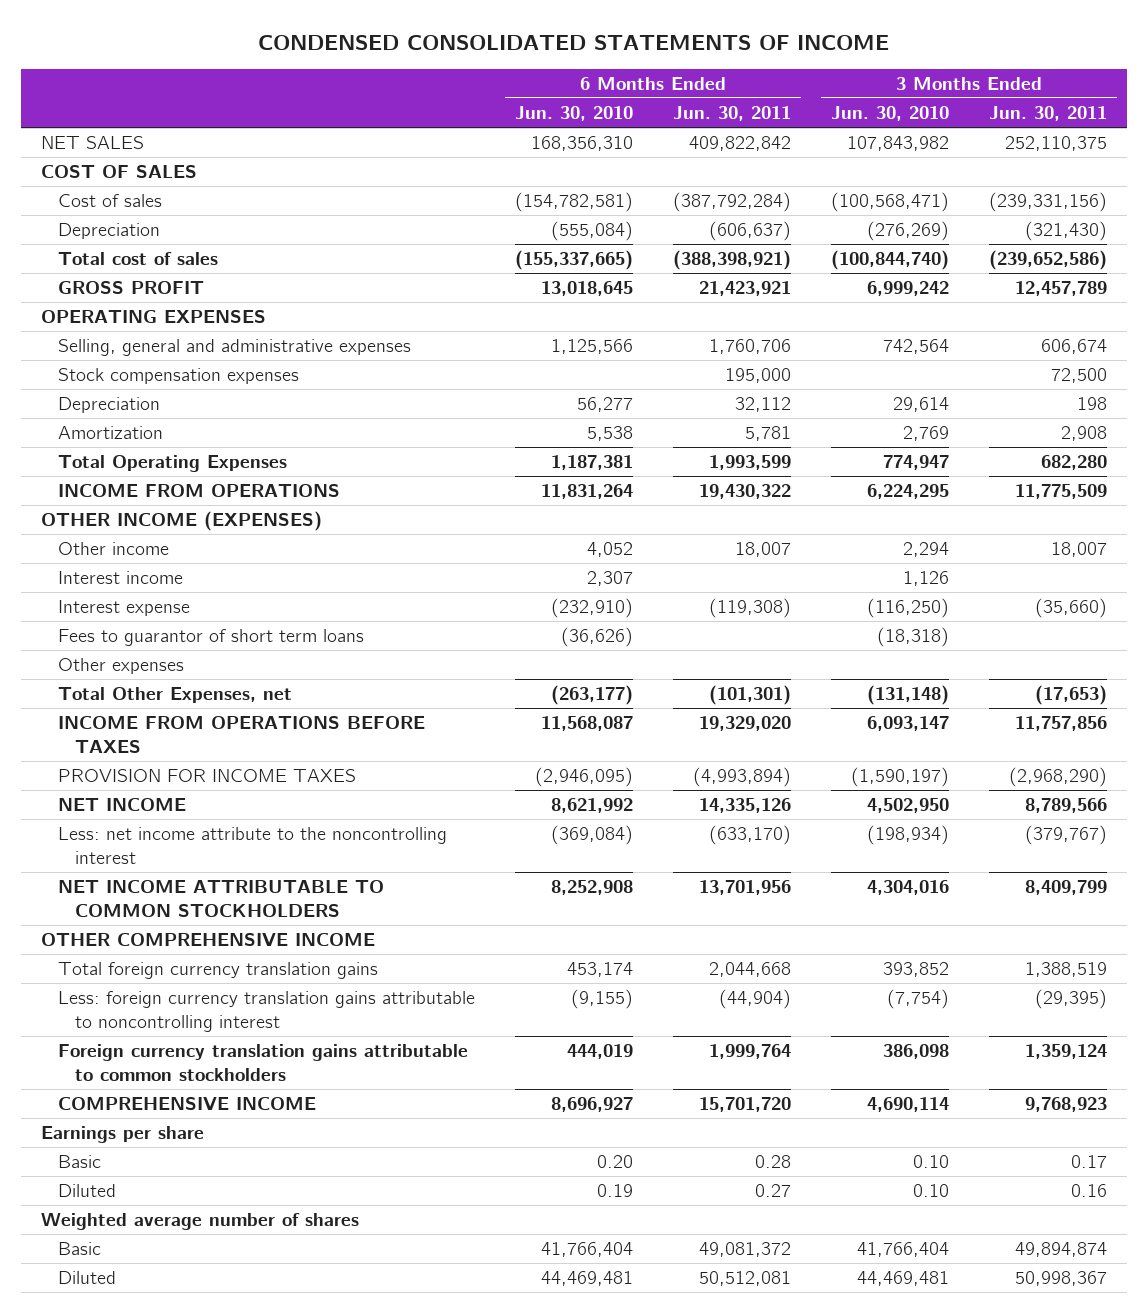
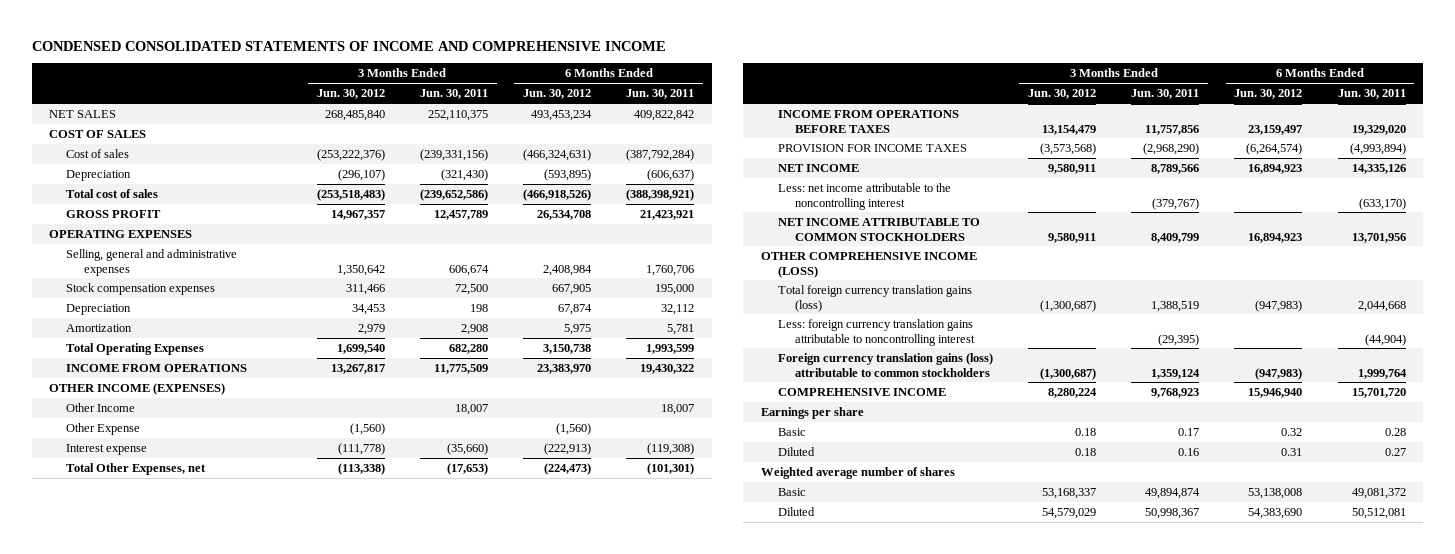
[257,34,889,50] CONDENSED CONSOLIDATED STATEMENTS OF INCOME -> [31,40,666,51] CONDENSED CONSOLIDATED STATEMENTS OF INCOME AND COMPREHENSIVE INCOME
[514,106,633,122] Jun. 30, 2010 -> none
[830,106,949,122] Jun. 30, 2010 -> none
none -> [316,89,385,100] Jun. 30, 2012
none -> [523,89,592,100] Jun. 30, 2012
[57,571,183,585] Interest income -> none
[57,542,169,556] Other income -> [66,403,136,413] Other Income
none -> [66,423,141,436] Other Expense
[57,629,364,647] Fees to guarantor of short term loans -> none
[57,658,184,675] Other expenses -> none
[57,827,447,864] Less: net income attribute to the noncontrolling interest -> [777,183,951,210] Less: net income attributable to the noncontrolling interest
[40,933,375,947] OTHER COMPREHENSIVE INCOME -> [760,252,977,278] OTHER COMPREHENSIVE INCOME (LOSS)
[57,962,378,980] Total foreign currency translation gains -> [777,285,972,312] Total foreign currency translation gains (loss)
[57,1044,468,1081] Foreign currency translation gains attributable to common stockholders -> [777,353,993,377] Foreign currency translation gains (loss) attributable to common stockholders

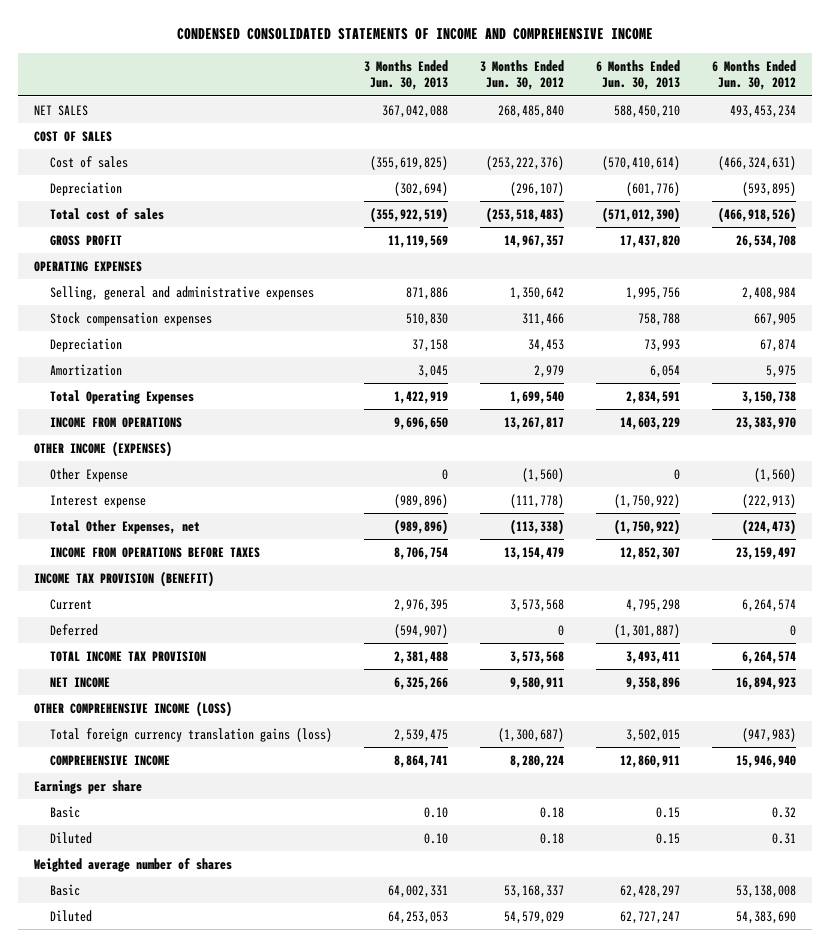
[419,89,488,100] Jun. 30, 2011 -> none
[626,89,695,100] Jun. 30, 2011 -> none
none -> [364,59,449,91] 3 Months Ended Jun. 30, 2013
none -> [596,59,681,91] 6 Months Ended Jun. 30, 2013
[66,403,136,413] Other Income -> none
none -> [34,570,215,587] INCOME TAX PROVISION (BENEFIT)
none -> [50,598,93,610] Current
none -> [50,623,99,636] Deferred
[777,144,967,153] PROVISION FOR INCOME TAXES -> [50,650,207,662] TOTAL INCOME TAX PROVISION
[1040,143,1097,156] (3,573,568) -> [510,650,565,664] 3,573,568
[1246,143,1303,156] (6,264,574) -> [742,650,797,664] 6,264,574
[777,183,951,210] Less: net income attributable to the noncontrolling interest -> none
[777,218,980,241] NET INCOME ATTRIBUTABLE TO COMMON STOCKHOLDERS -> none
[777,319,976,346] Less: foreign currency translation gains attributable to noncontrolling interest -> none
[777,353,993,377] Foreign currency translation gains (loss) attributable to common stockholders -> none

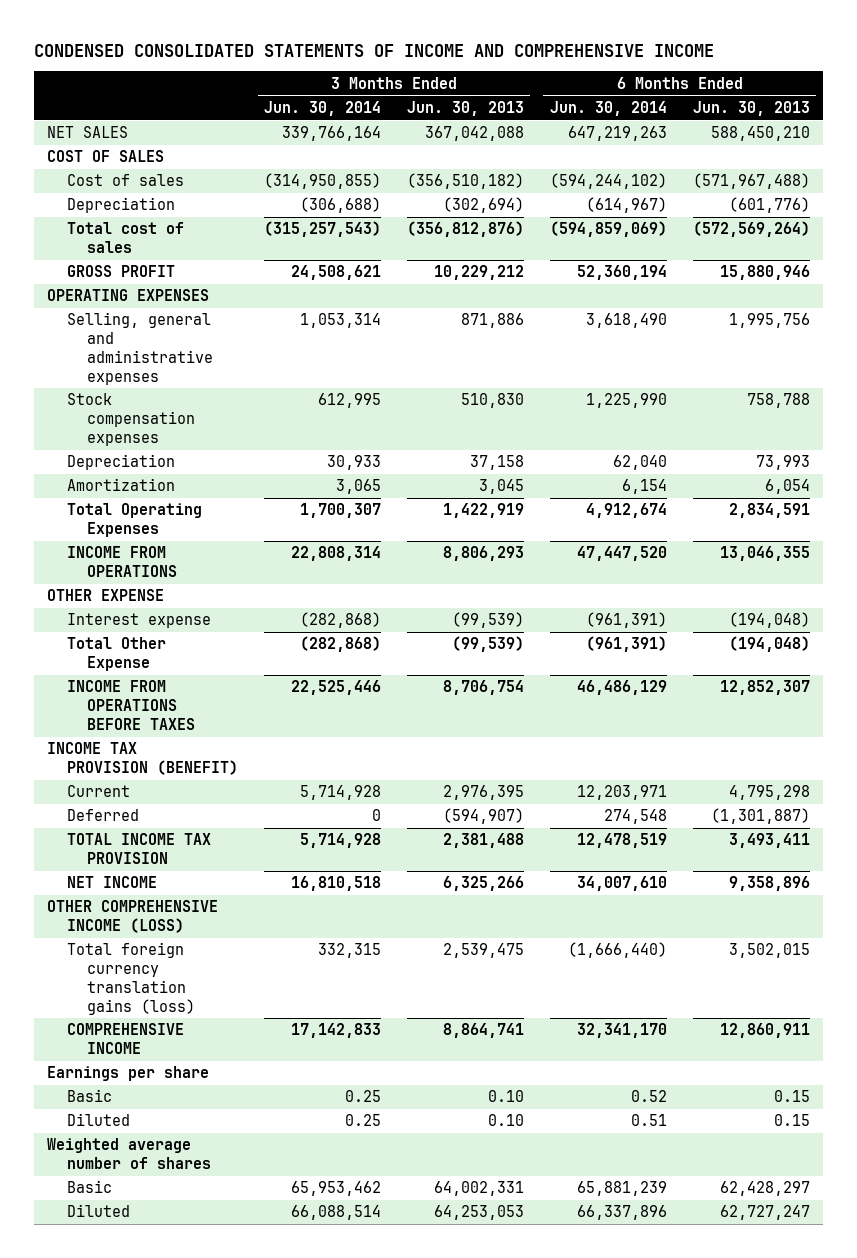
[480,59,565,91] 3 Months Ended Jun. 30, 2012 -> none
[712,59,797,91] 6 Months Ended Jun. 30, 2012 -> none
none -> [263,100,381,116] Jun. 30, 2014
none -> [549,100,667,116] Jun. 30, 2014
[370,155,449,170] (355,619,825) -> [406,173,524,190] (356,510,182)
[602,155,681,170] (570,410,614) -> [692,173,810,190] (571,967,488)
[370,206,449,223] (355,922,519) -> [406,221,524,238] (356,812,876)
[602,206,681,223] (571,012,390) -> [692,221,810,238] (572,569,264)
[388,234,449,248] 11,119,569 -> [433,265,524,281] 10,229,212
[620,234,681,248] 17,437,820 -> [719,265,810,281] 15,880,946
[50,467,129,482] Other Expense -> none
[394,416,449,430] 9,696,650 -> [442,546,524,562] 8,806,293
[620,416,681,430] 14,603,229 -> [719,546,810,562] 13,046,355
[34,440,173,457] OTHER INCOME (EXPENSES) -> [47,589,165,602] OTHER EXPENSE
[394,493,449,508] (989,896) -> [451,612,524,629] (99,539)
[614,493,681,508] (1,750,922) -> [728,612,810,629] (194,048)
[50,519,201,534] Total Other Expenses, net -> [67,637,167,672] Total Other Expense
[394,518,449,535] (989,896) -> [451,636,524,653] (99,539)
[614,518,681,535] (1,750,922) -> [728,636,810,653] (194,048)

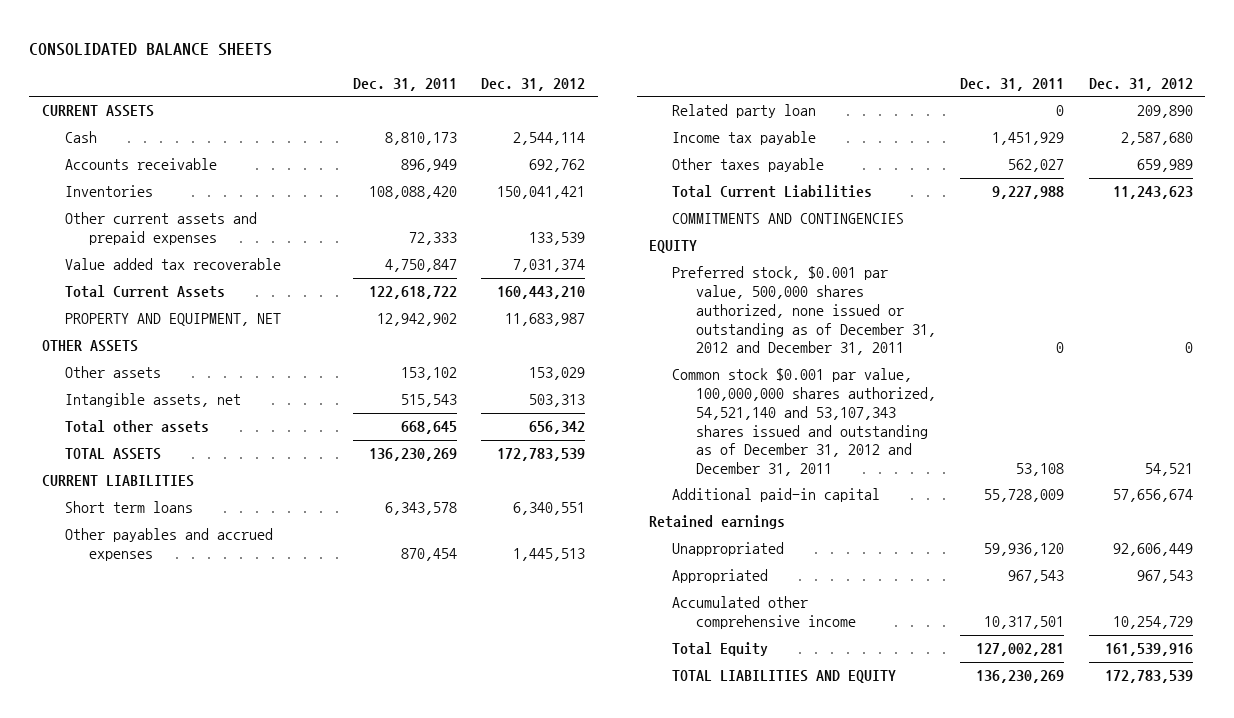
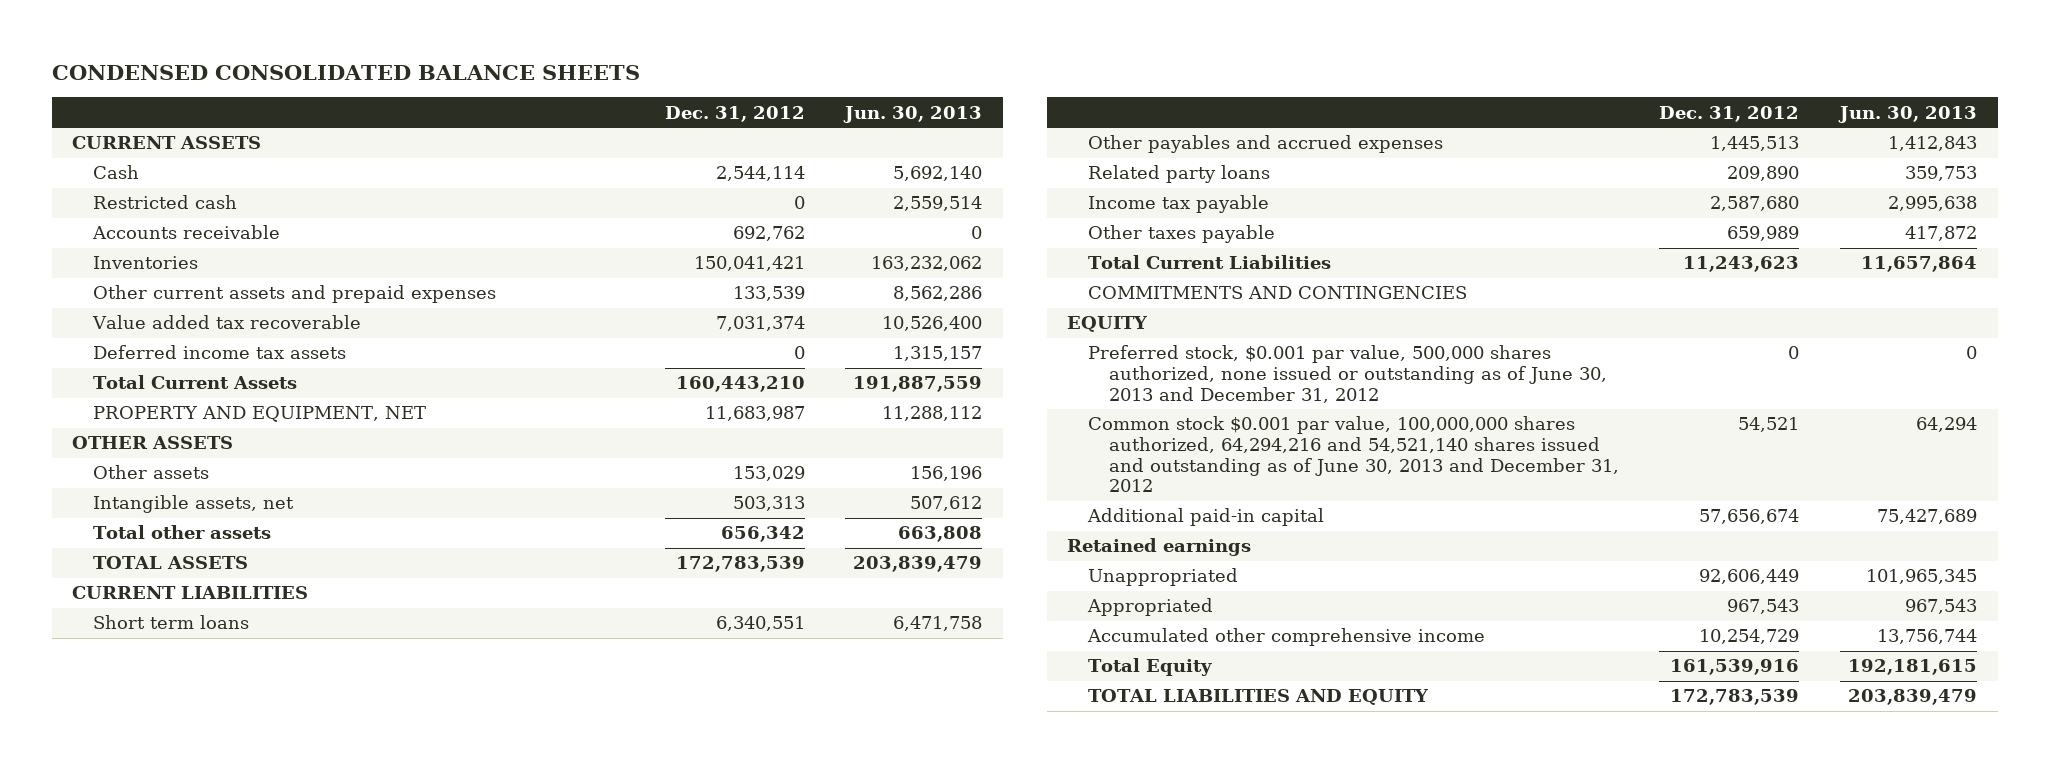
[29,42,273,56] CONSOLIDATED BALANCE SHEETS -> [52,64,641,80] CONDENSED CONSOLIDATED BALANCE SHEETS
[353,77,458,91] Dec. 31, 2011 -> none
none -> [843,105,983,123] Jun. 30, 2013
none -> [93,195,238,210] Restricted cash
none -> [93,345,347,360] Deferred income tax assets
[672,104,817,119] Related party loan -> [1088,165,1271,184] Related party loans
[672,266,936,356] Preferred stock, $0.001 par value, 500,000 shares authorized, none issued or outstanding as of December 31, 2012 and December 31, 2011 -> [1088,345,1607,403] Preferred stock, $0.001 par value, 500,000 shares authorized, none issued or outstanding as of June 30, 2013 and December 31, 2012
[672,368,936,476] Common stock $0.001 par value, 100,000,000 shares authorized, 54,521,140 and 53,107,343 shares issued and outstanding as of December 31, 2012 and December 31, 2011 -> [1088,416,1619,493] Common stock $0.001 par value, 100,000,000 shares authorized, 64,294,216 and 54,521,140 shares issued and outstanding as of June 30, 2013 and December 31, 2012

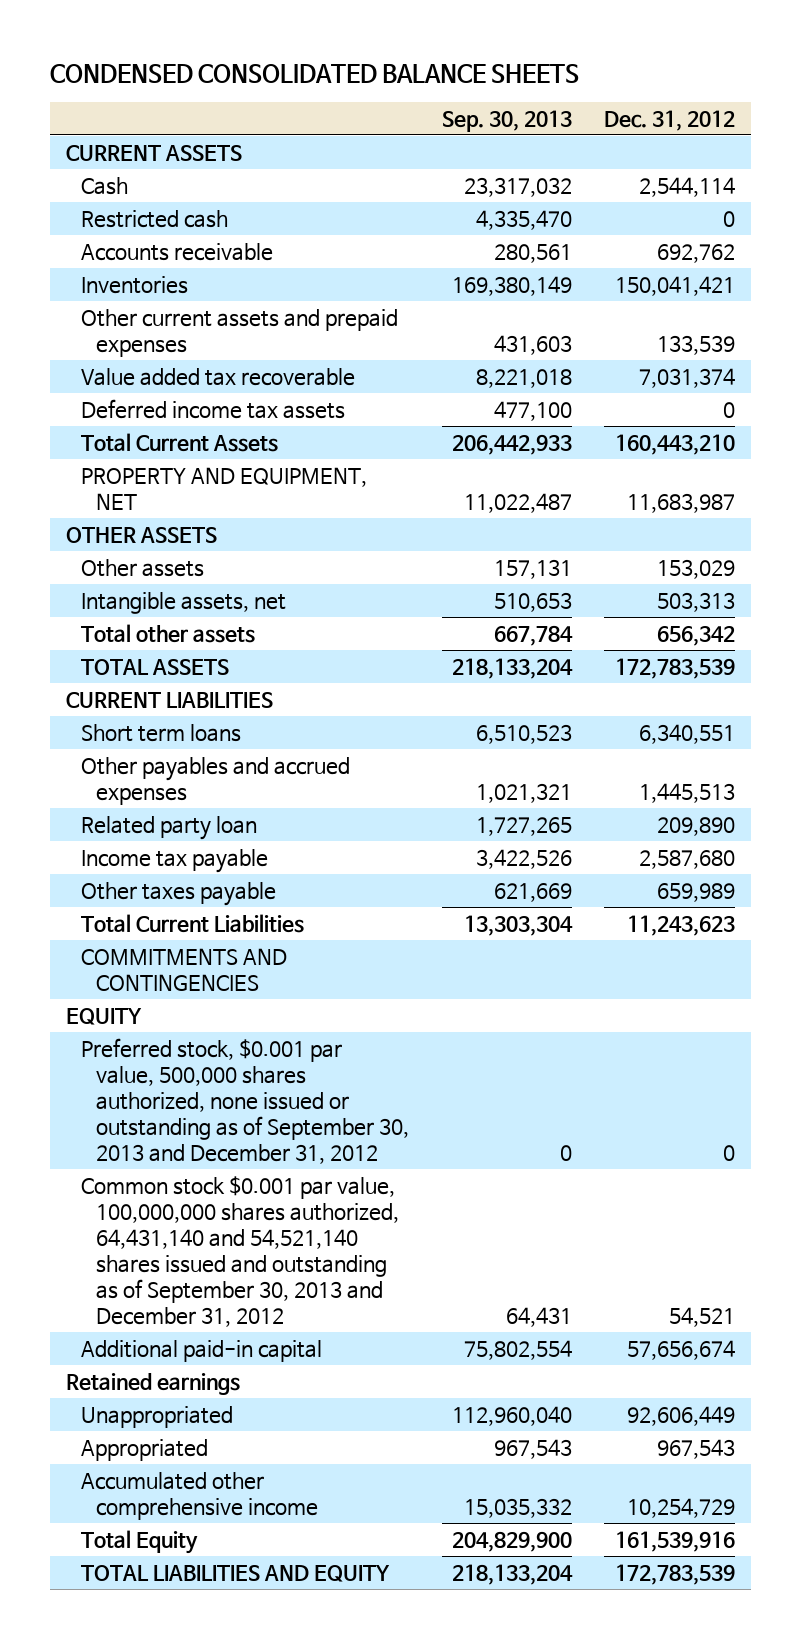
[843,105,983,123] Jun. 30, 2013 -> none
none -> [441,109,572,132] Sep. 30, 2013
[1088,165,1271,184] Related party loans -> [81,815,258,840] Related party loan
[1088,345,1607,403] Preferred stock, $0.001 par value, 500,000 shares authorized, none issued or outstanding as of June 30, 2013 and December 31, 2012 -> [81,1037,410,1164] Preferred stock, $0.001 par value, 500,000 shares authorized, none issued or outstanding as of September 30, 2013 and December 31, 2012
[1088,416,1619,493] Common stock $0.001 par value, 100,000,000 shares authorized, 64,294,216 and 54,521,140 shares issued and outstanding as of June 30, 2013 and December 31, 2012 -> [81,1175,400,1327] Common stock $0.001 par value, 100,000,000 shares authorized, 64,431,140 and 54,521,140 shares issued and outstanding as of September 30, 2013 and December 31, 2012

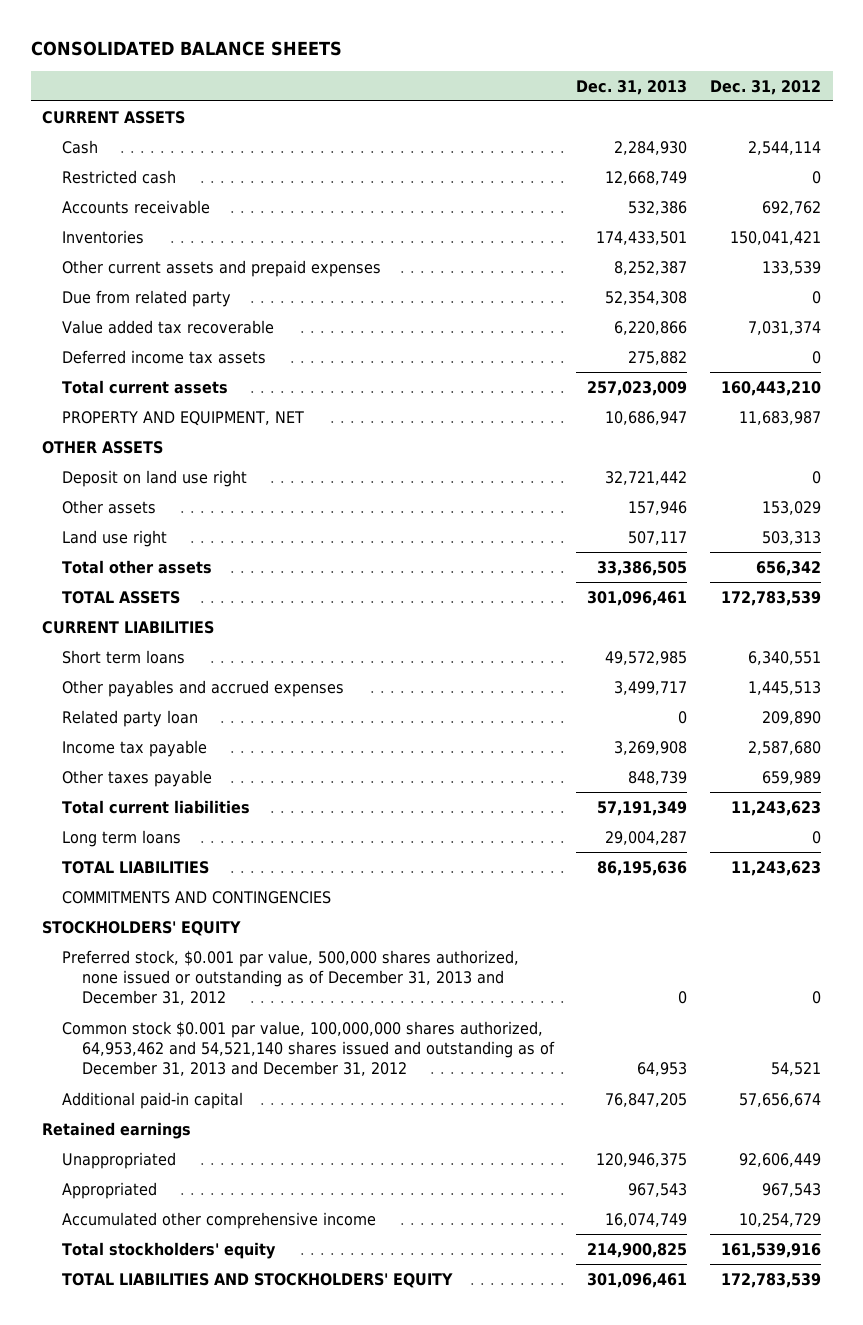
[50,63,580,83] CONDENSED CONSOLIDATED BALANCE SHEETS -> [30,41,342,57] CONSOLIDATED BALANCE SHEETS
[441,109,572,132] Sep. 30, 2013 -> none
none -> [576,79,688,95] Dec. 31, 2013
none -> [61,289,231,307] Due from related party
[81,432,279,452] Total Current Assets -> [61,379,228,394] Total current assets
none -> [61,469,247,487] Deposit on land use right
[81,591,287,614] Intangible assets, net -> [61,529,167,547] Land use right
[81,913,305,933] Total Current Liabilities -> [61,799,250,814] Total current liabilities
none -> [61,829,181,847] Long term loans
none -> [61,860,209,874] TOTAL LIABILITIES
[66,1007,143,1025] EQUITY -> [41,920,241,936] STOCKHOLDERS' EQUITY
[81,1037,410,1164] Preferred stock, $0.001 par value, 500,000 shares authorized, none issued or outstanding as of September 30, 2013 and December 31, 2012 -> [61,949,519,1006] Preferred stock, $0.001 par value, 500,000 shares authorized, none issued or outstanding as of December 31, 2013 and December 31, 2012
[81,1175,400,1327] Common stock $0.001 par value, 100,000,000 shares authorized, 64,431,140 and 54,521,140 shares issued and outstanding as of September 30, 2013 and December 31, 2012 -> [61,1020,555,1077] Common stock $0.001 par value, 100,000,000 shares authorized, 64,953,462 and 54,521,140 shares issued and outstanding as of December 31, 2013 and December 31, 2012
[81,1529,199,1554] Total Equity -> [61,1241,276,1259] Total stockholders' equity
[81,1564,391,1582] TOTAL LIABILITIES AND EQUITY -> [61,1272,453,1288] TOTAL LIABILITIES AND STOCKHOLDERS' EQUITY

